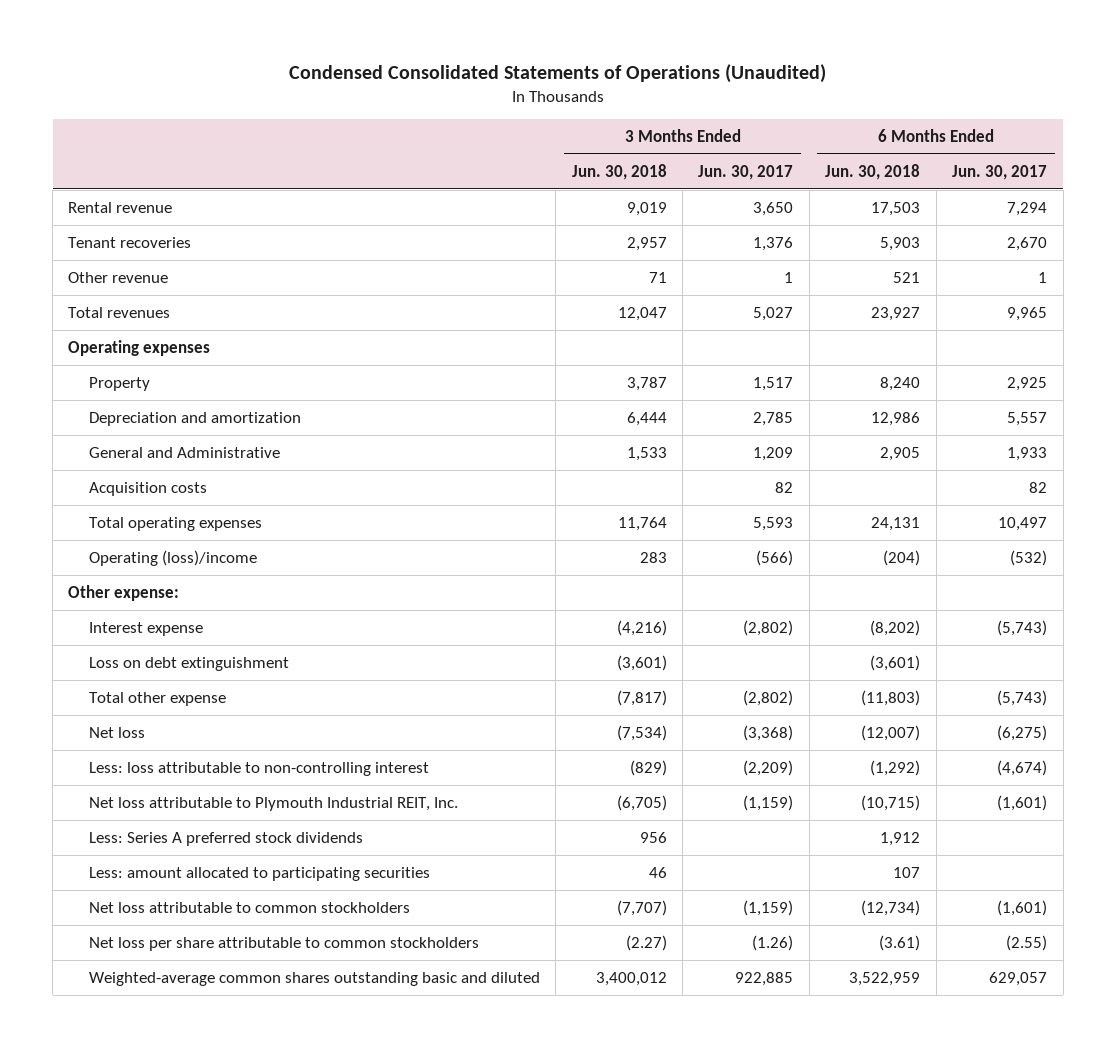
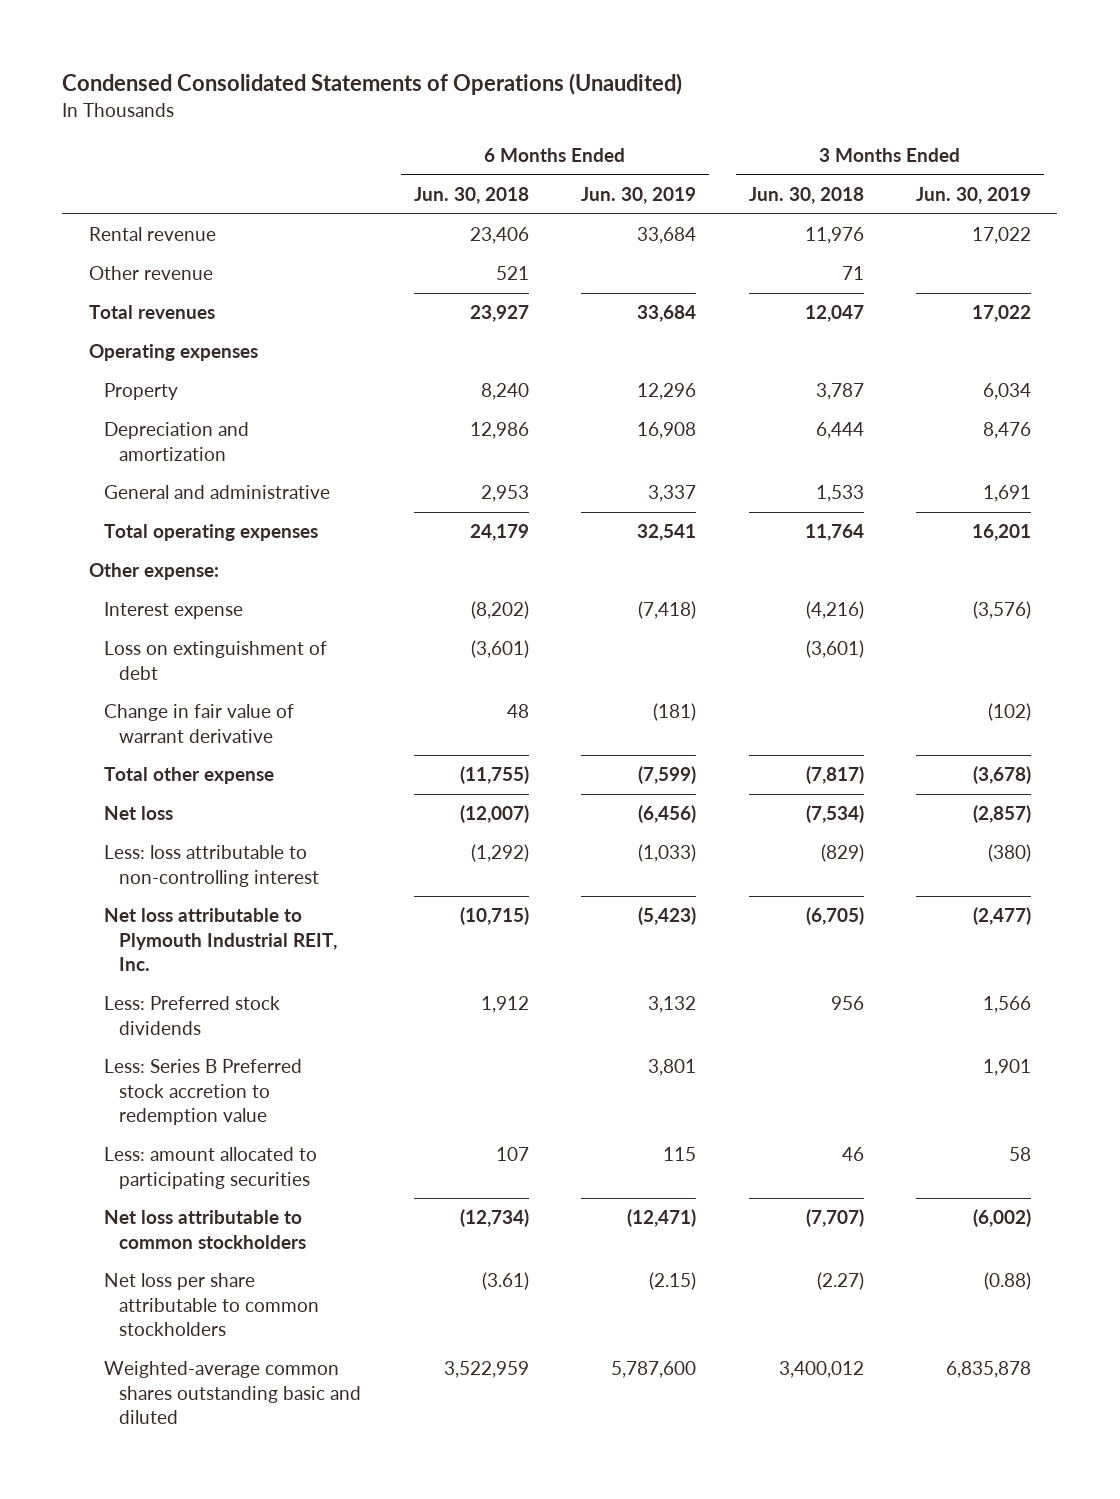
[698,164,794,180] Jun. 30, 2017 -> none
[952,164,1048,180] Jun. 30, 2017 -> none
none -> [581,186,697,204] Jun. 30, 2019
none -> [916,186,1032,204] Jun. 30, 2019
[68,236,192,248] Tenant recoveries -> none
[626,201,667,216] 9,019 -> [804,227,864,245] 11,976
[871,201,921,216] 17,503 -> [469,227,529,245] 23,406
[88,481,207,496] Acquisition costs -> none
[88,549,257,566] Operating (loss)/income -> none
[88,446,280,458] General and Administrative -> [103,485,330,500] General and administrative
[880,446,921,461] 2,905 -> [480,485,529,503] 2,953
[871,516,921,531] 24,131 -> [469,524,529,542] 24,179
[88,656,289,671] Loss on debt extinguishment -> [103,641,327,680] Loss on extinguishment of debt
none -> [103,704,294,743] Change in fair value of warrant derivative
[861,689,921,706] (11,803) -> [459,766,529,785] (11,755)
[88,831,363,846] Less: Series A preferred stock dividends -> [103,996,280,1035] Less: Preferred stock dividends
none -> [103,1059,302,1125] Less: Series B Preferred stock accretion to redemption value

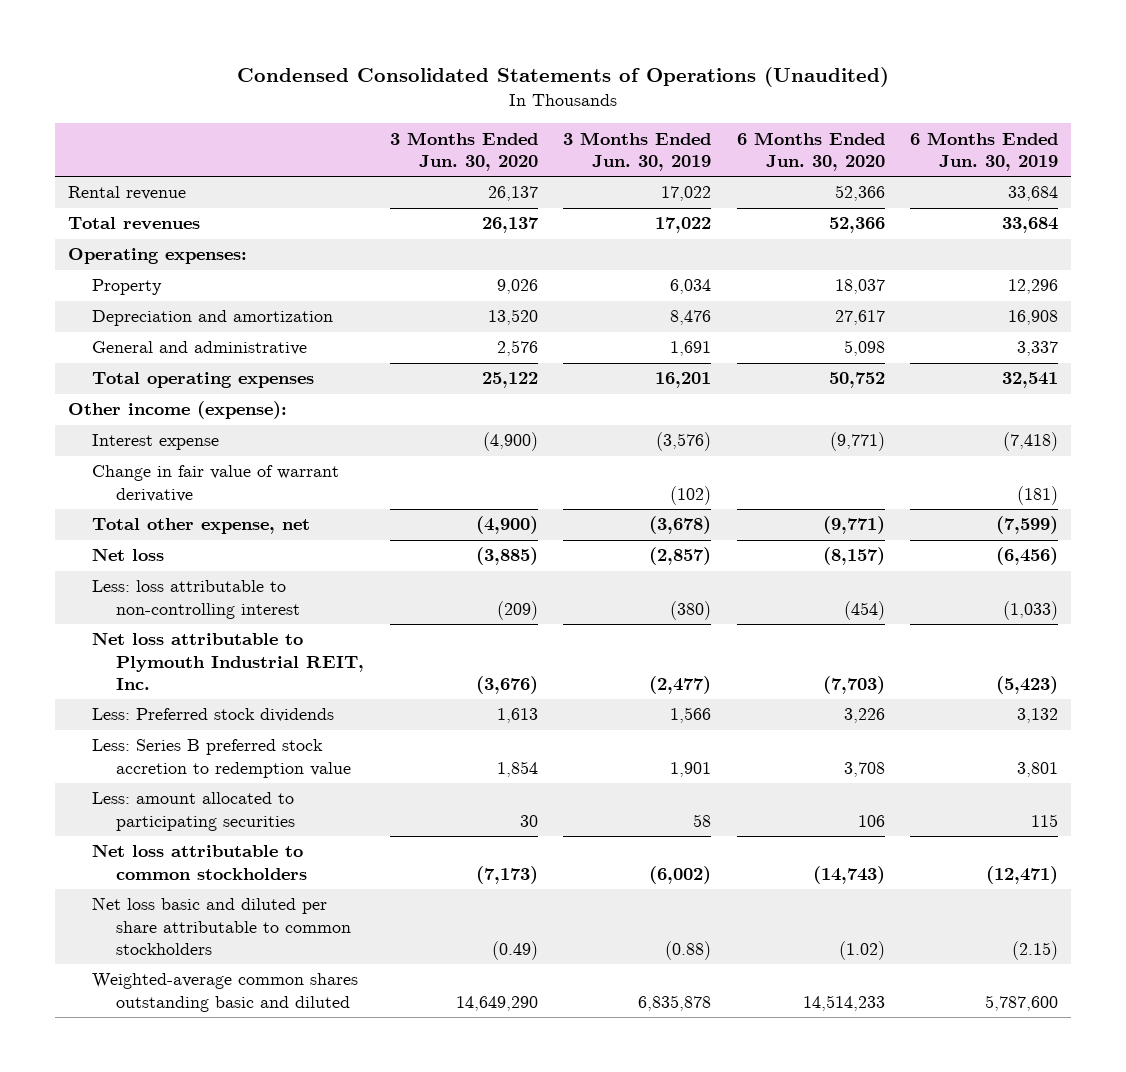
[413,186,529,204] Jun. 30, 2018 -> none
[748,186,864,204] Jun. 30, 2018 -> none
none -> [389,131,538,171] 3 Months Ended Jun. 30, 2020
none -> [736,131,885,171] 6 Months Ended Jun. 30, 2020
[88,266,213,281] Other revenue -> none
[88,344,258,362] Operating expenses -> [68,248,248,265] Operating expenses:
[88,563,219,581] Other expense: -> [68,401,288,420] Other income (expense):
[103,641,327,680] Loss on extinguishment of debt -> none
[103,767,274,785] Total other expense -> [92,518,311,535] Total other expense, net
[103,1059,302,1125] Less: Series B Preferred stock accretion to redemption value -> [92,739,352,778] Less: Series B preferred stock accretion to redemption value
[103,1273,320,1336] Net loss per share attributable to common stockholders -> [92,897,352,955] Net loss basic and diluted per share attributable to common stockholders

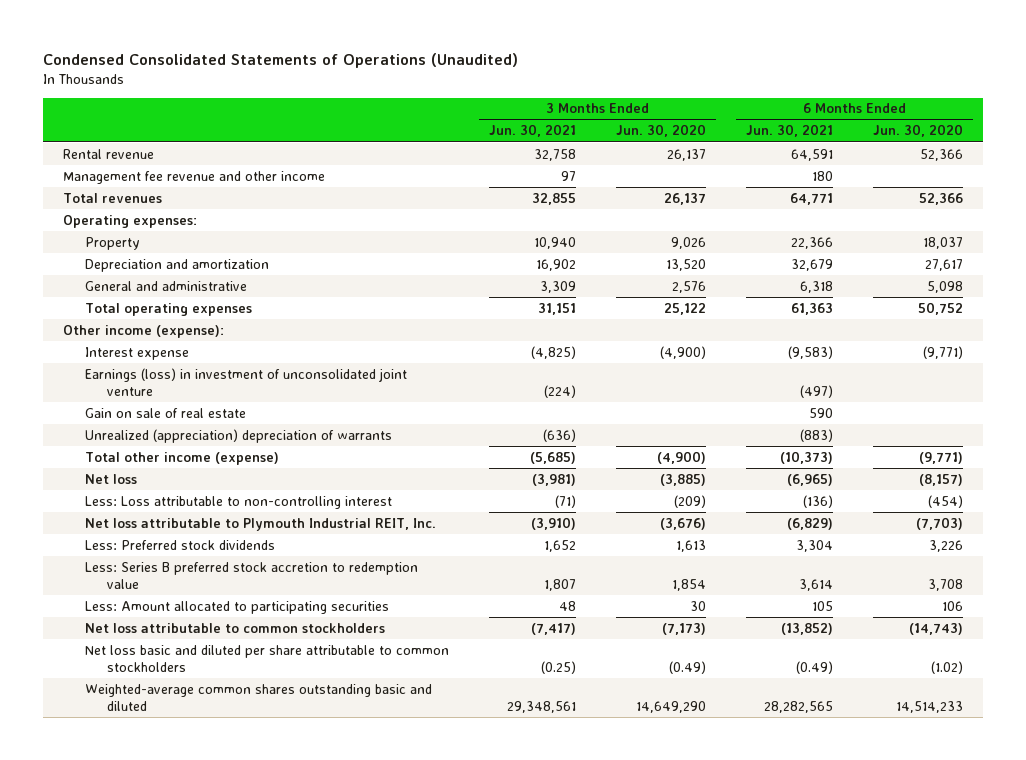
[563,131,712,171] 3 Months Ended Jun. 30, 2019 -> none
[909,131,1058,171] 6 Months Ended Jun. 30, 2019 -> none
none -> [488,124,576,138] Jun. 30, 2021
none -> [746,124,834,138] Jun. 30, 2021
none -> [62,170,325,184] Management fee revenue and other income
[92,465,340,502] Change in fair value of warrant derivative -> none
none -> [84,367,407,396] Earnings (loss) in investment of unconsolidated joint venture
none -> [84,407,246,418] Gain on sale of real estate
none -> [84,428,392,443] Unrealized (appreciation) depreciation of warrants
[92,518,311,535] Total other expense, net -> [84,451,279,465] Total other income (expense)
[92,580,301,619] Less: loss attributable to non-controlling interest -> [84,495,392,509] Less: Loss attributable to non-controlling interest
[92,792,296,831] Less: amount allocated to participating securities -> [84,600,389,614] Less: Amount allocated to participating securities

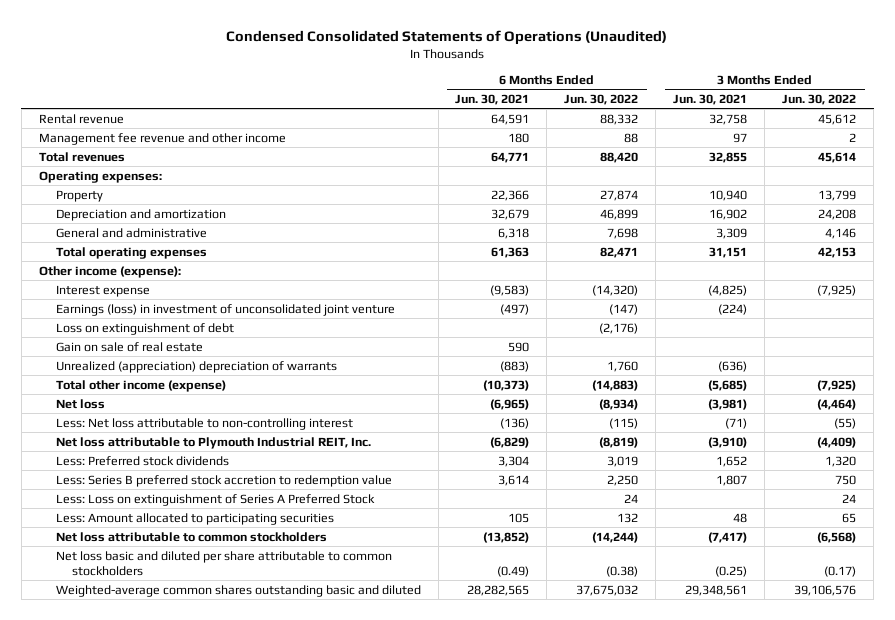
[616,124,707,138] Jun. 30, 2020 -> none
[873,124,964,138] Jun. 30, 2020 -> none
none -> [564,93,639,105] Jun. 30, 2022
none -> [782,93,857,105] Jun. 30, 2022
none -> [55,322,234,335] Loss on extinguishment of debt
[84,495,392,509] Less: Loss attributable to non-controlling interest -> [55,417,353,430] Less: Net loss attributable to non-controlling interest
none -> [55,493,375,506] Less: Loss on extinguishment of Series A Preferred Stock

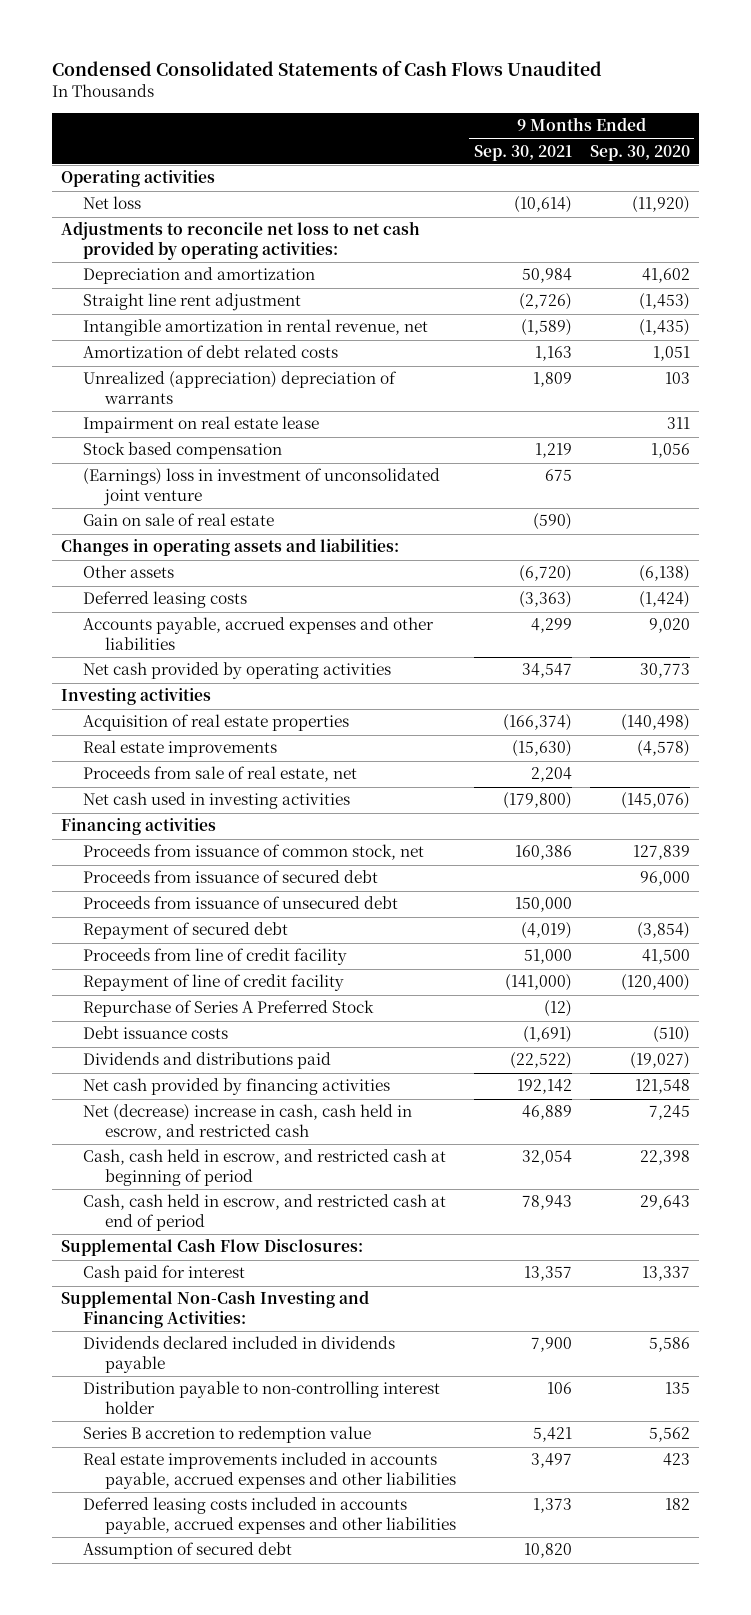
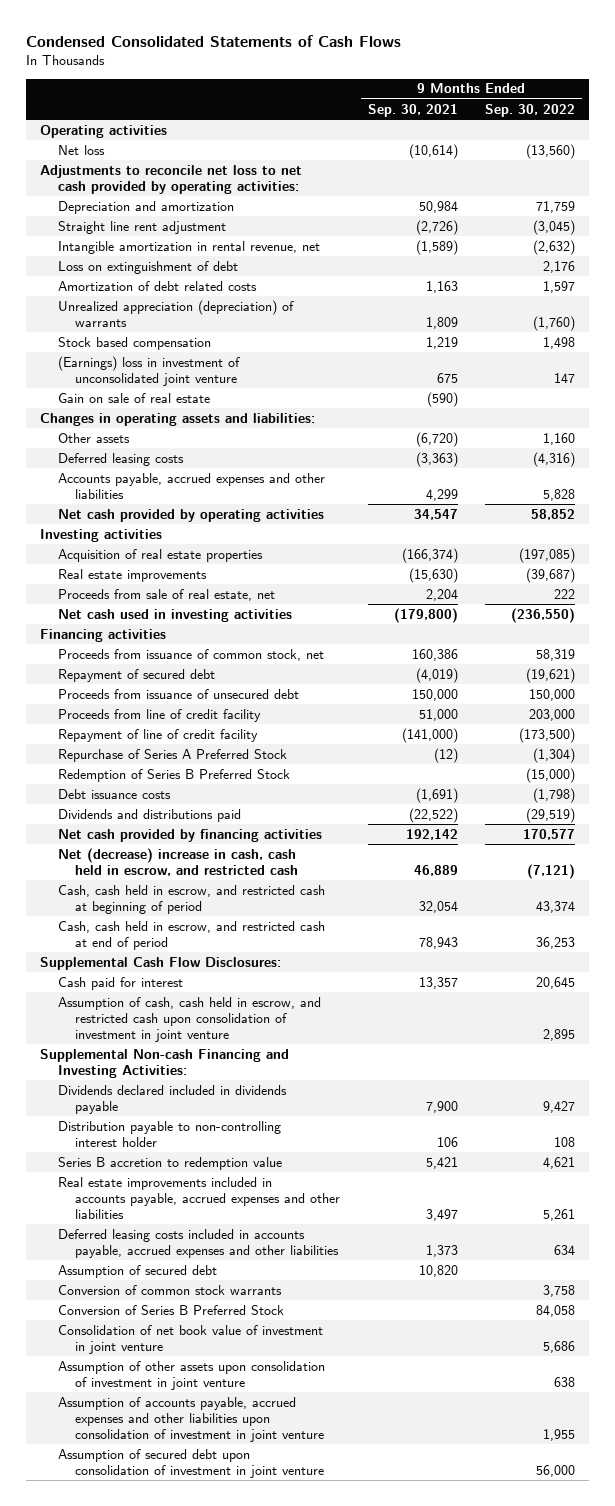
[52,60,603,77] Condensed Consolidated Statements of Cash Flows Unaudited -> [26,35,402,48] Condensed Consolidated Statements of Cash Flows
[589,144,690,161] Sep. 30, 2020 -> none
none -> [485,103,576,117] Sep. 30, 2022
none -> [57,260,238,274] Loss on extinguishment of debt
[83,416,320,434] Impairment on real estate lease -> none
[83,371,398,404] Unrealized (appreciation) depreciation of warrants -> [57,299,294,327] Unrealized appreciation (depreciation) of warrants
[83,870,379,884] Proceeds from issuance of secured debt -> none
[83,896,399,910] Proceeds from issuance of unsecured debt -> [57,688,299,699] Proceeds from issuance of unsecured debt
none -> [57,768,290,782] Redemption of Series B Preferred Stock
none -> [57,996,321,1042] Assumption of cash, cash held in escrow, and restricted cash upon consolidation of investment in joint venture
[61,1290,370,1328] Supplemental Non-Cash Investing and Financing Activities: -> [40,1048,290,1078] Supplemental Non-cash Financing and Investing Activities:
none -> [57,1284,282,1295] Conversion of common stock warrants
none -> [57,1304,284,1315] Conversion of Series B Preferred Stock
none -> [57,1324,323,1354] Consolidation of net book value of investment in joint venture
none -> [57,1360,325,1390] Assumption of other assets upon consolidation of investment in joint venture
none -> [57,1396,325,1442] Assumption of accounts payable, accrued expenses and other liabilities upon consolidation of investment in joint venture
none -> [57,1448,325,1478] Assumption of secured debt upon consolidation of investment in joint venture

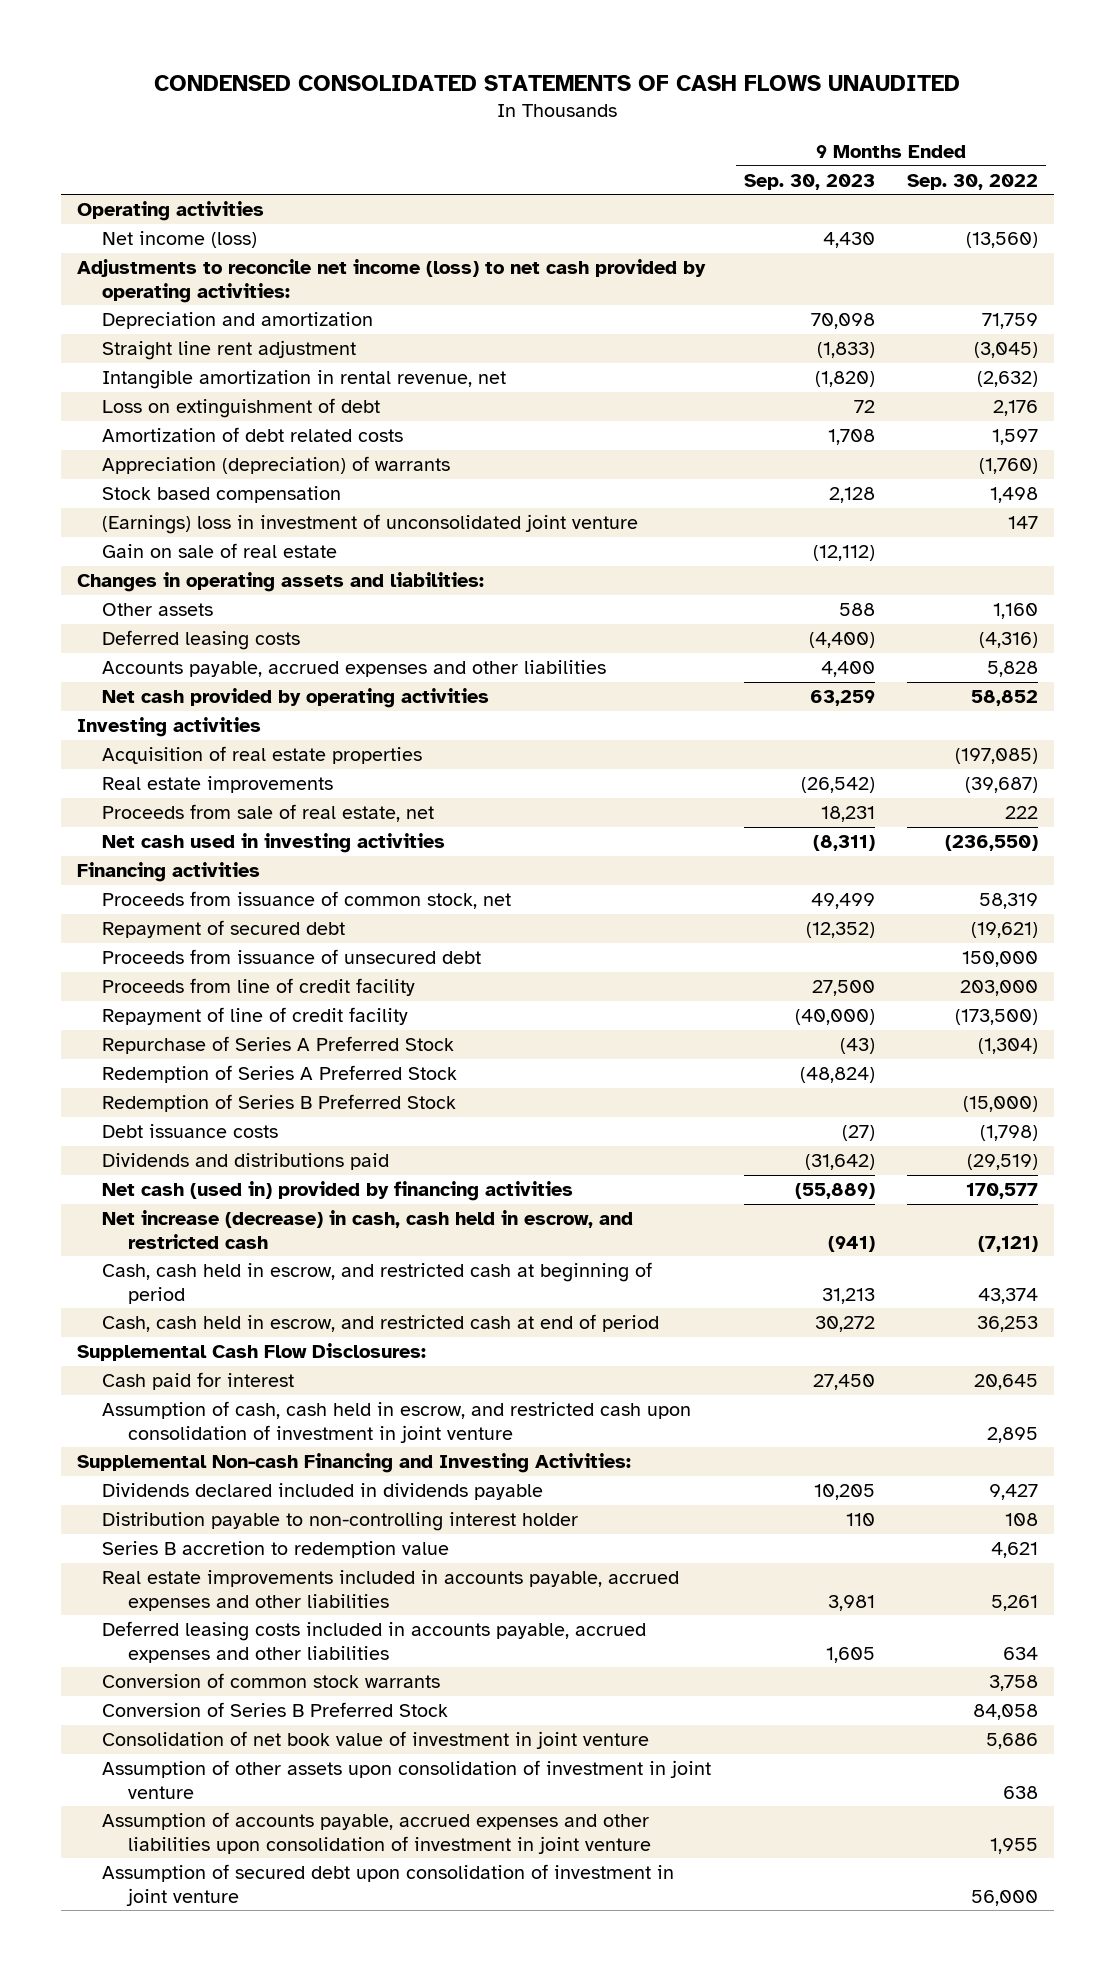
[26,35,402,48] Condensed Consolidated Statements of Cash Flows -> [154,74,961,91] CONDENSED CONSOLIDATED STATEMENTS OF CASH FLOWS UNAUDITED
[367,103,458,117] Sep. 30, 2021 -> none
none -> [743,173,875,190] Sep. 30, 2023
[57,144,105,155] Net loss -> [102,230,258,248] Net income (loss)
[40,164,303,194] Adjustments to reconcile net loss to net cash provided by operating activities: -> [76,258,706,303] Adjustments to reconcile net income (loss) to net cash provided by operating activities:
[57,299,294,327] Unrealized appreciation (depreciation) of warrants -> [102,455,451,474] Appreciation (depreciation) of warrants
none -> [102,1064,458,1083] Redemption of Series A Preferred Stock
[57,828,322,842] Net cash provided by financing activities -> [102,1180,574,1201] Net cash (used in) provided by financing activities
[57,847,299,876] Net (decrease) increase in cash, cash held in escrow, and restricted cash -> [102,1209,634,1249] Net increase (decrease) in cash, cash held in escrow, and restricted cash
[57,1264,217,1278] Assumption of secured debt -> none

